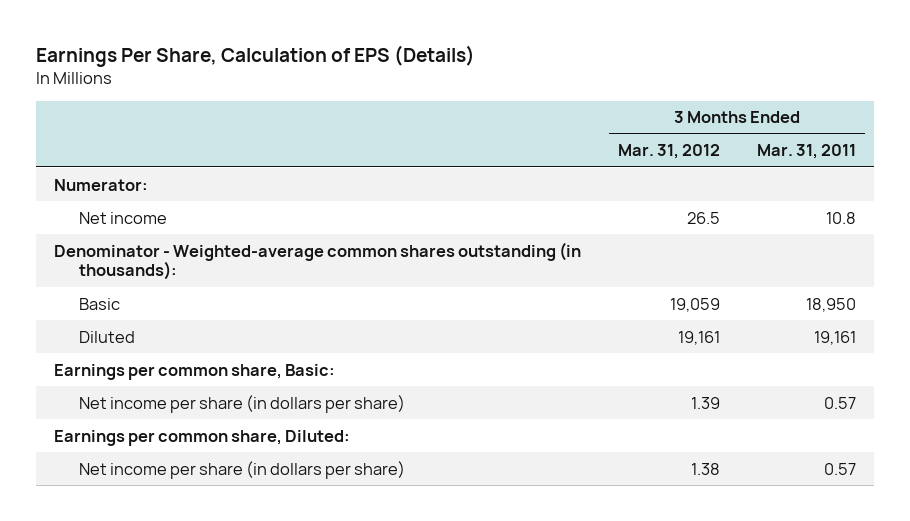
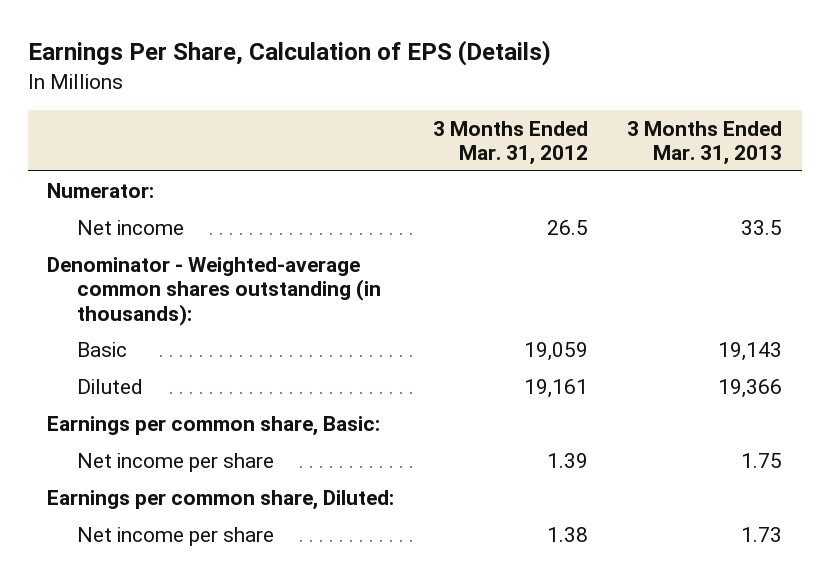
[756,144,856,160] Mar. 31, 2011 -> none
none -> [627,120,783,166] 3 Months Ended Mar. 31, 2013
[78,394,405,413] Net income per share (in dollars per share) -> [76,452,274,472] Net income per share
[78,460,405,479] Net income per share (in dollars per share) -> [76,526,274,546] Net income per share

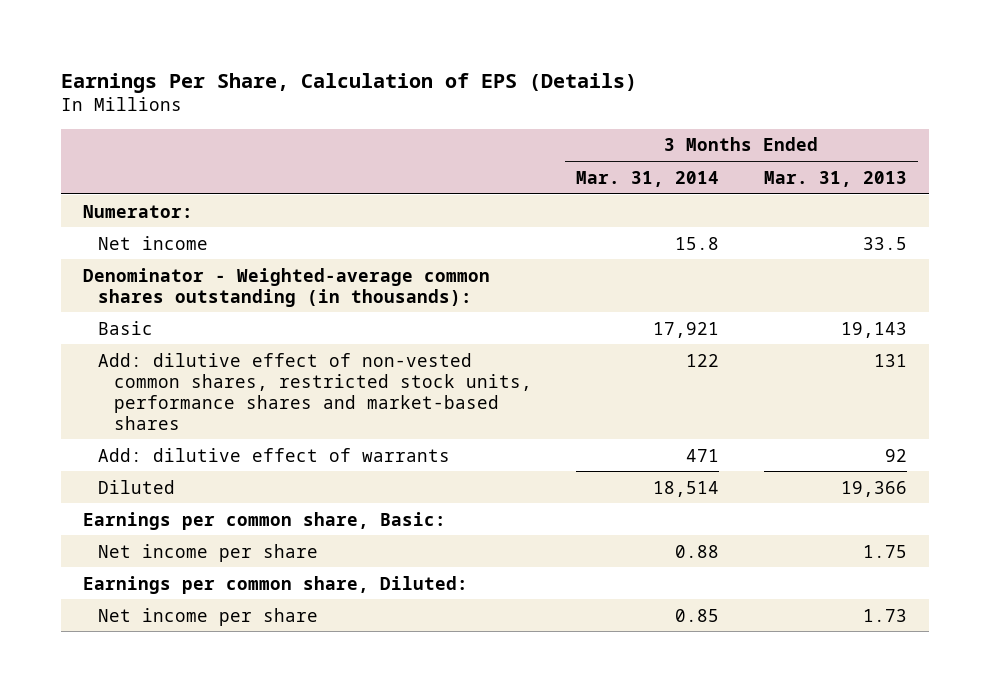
[433,120,589,166] 3 Months Ended Mar. 31, 2012 -> none
none -> [576,170,720,187] Mar. 31, 2014
none -> [98,352,532,430] Add: dilutive effect of non-vested common shares, restricted stock units, performance shares and market-based shares
none -> [98,447,451,462] Add: dilutive effect of warrants

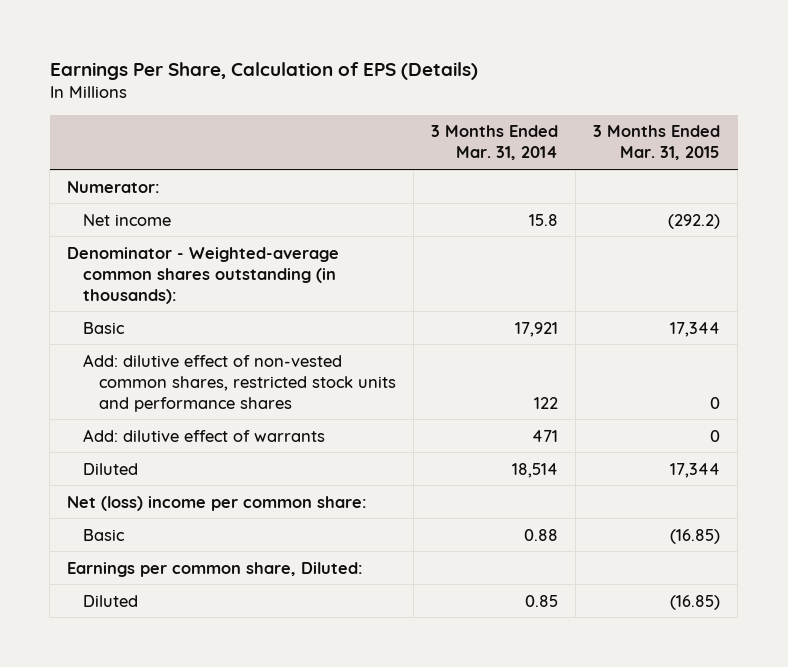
[763,170,907,187] Mar. 31, 2013 -> none
none -> [593,125,721,161] 3 Months Ended Mar. 31, 2015
[98,352,532,430] Add: dilutive effect of non-vested common shares, restricted stock units, performance shares and market-based shares -> [83,353,397,412] Add: dilutive effect of non-vested common shares, restricted stock units and performance shares
[83,511,447,530] Earnings per common share, Basic: -> [67,495,368,511] Net (loss) income per common share:
[98,543,319,562] Net income per share -> [83,528,126,541] Basic
[98,607,319,626] Net income per share -> [83,594,139,607] Diluted

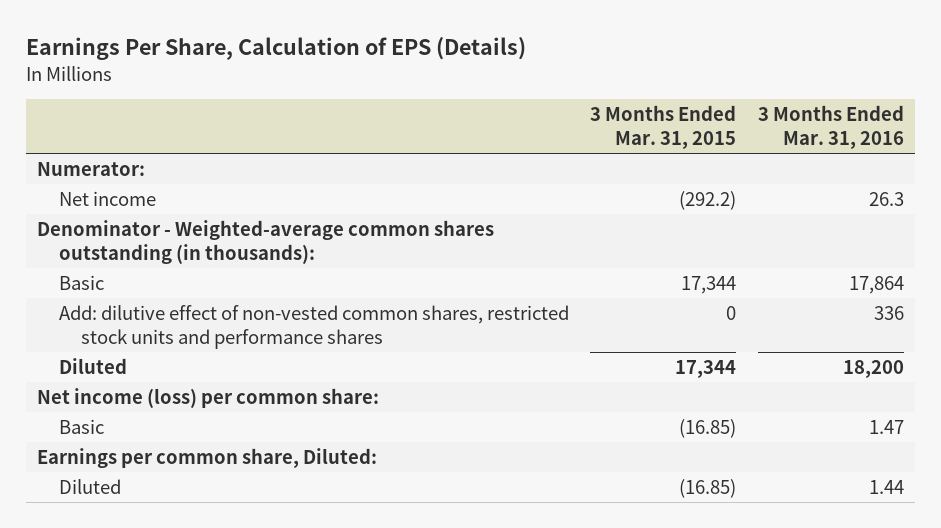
[431,125,559,161] 3 Months Ended Mar. 31, 2014 -> none
none -> [757,104,904,149] 3 Months Ended Mar. 31, 2016
[83,428,326,442] Add: dilutive effect of warrants -> none
[67,495,368,511] Net (loss) income per common share: -> [36,387,379,408] Net income (loss) per common share:

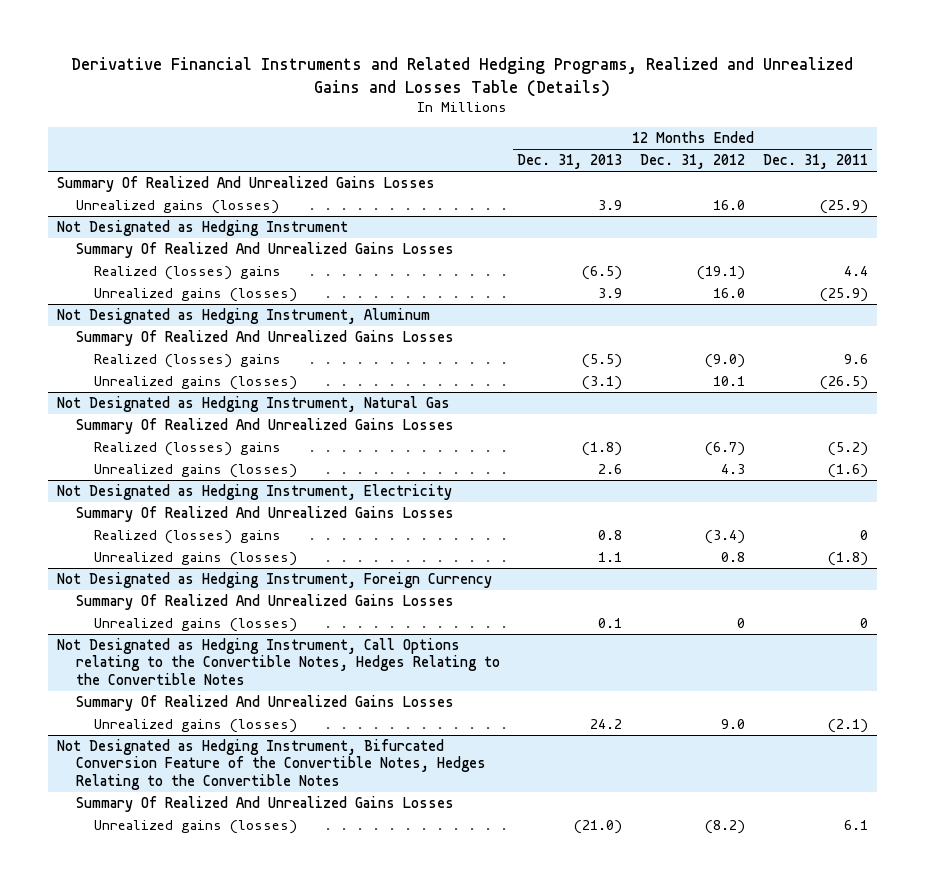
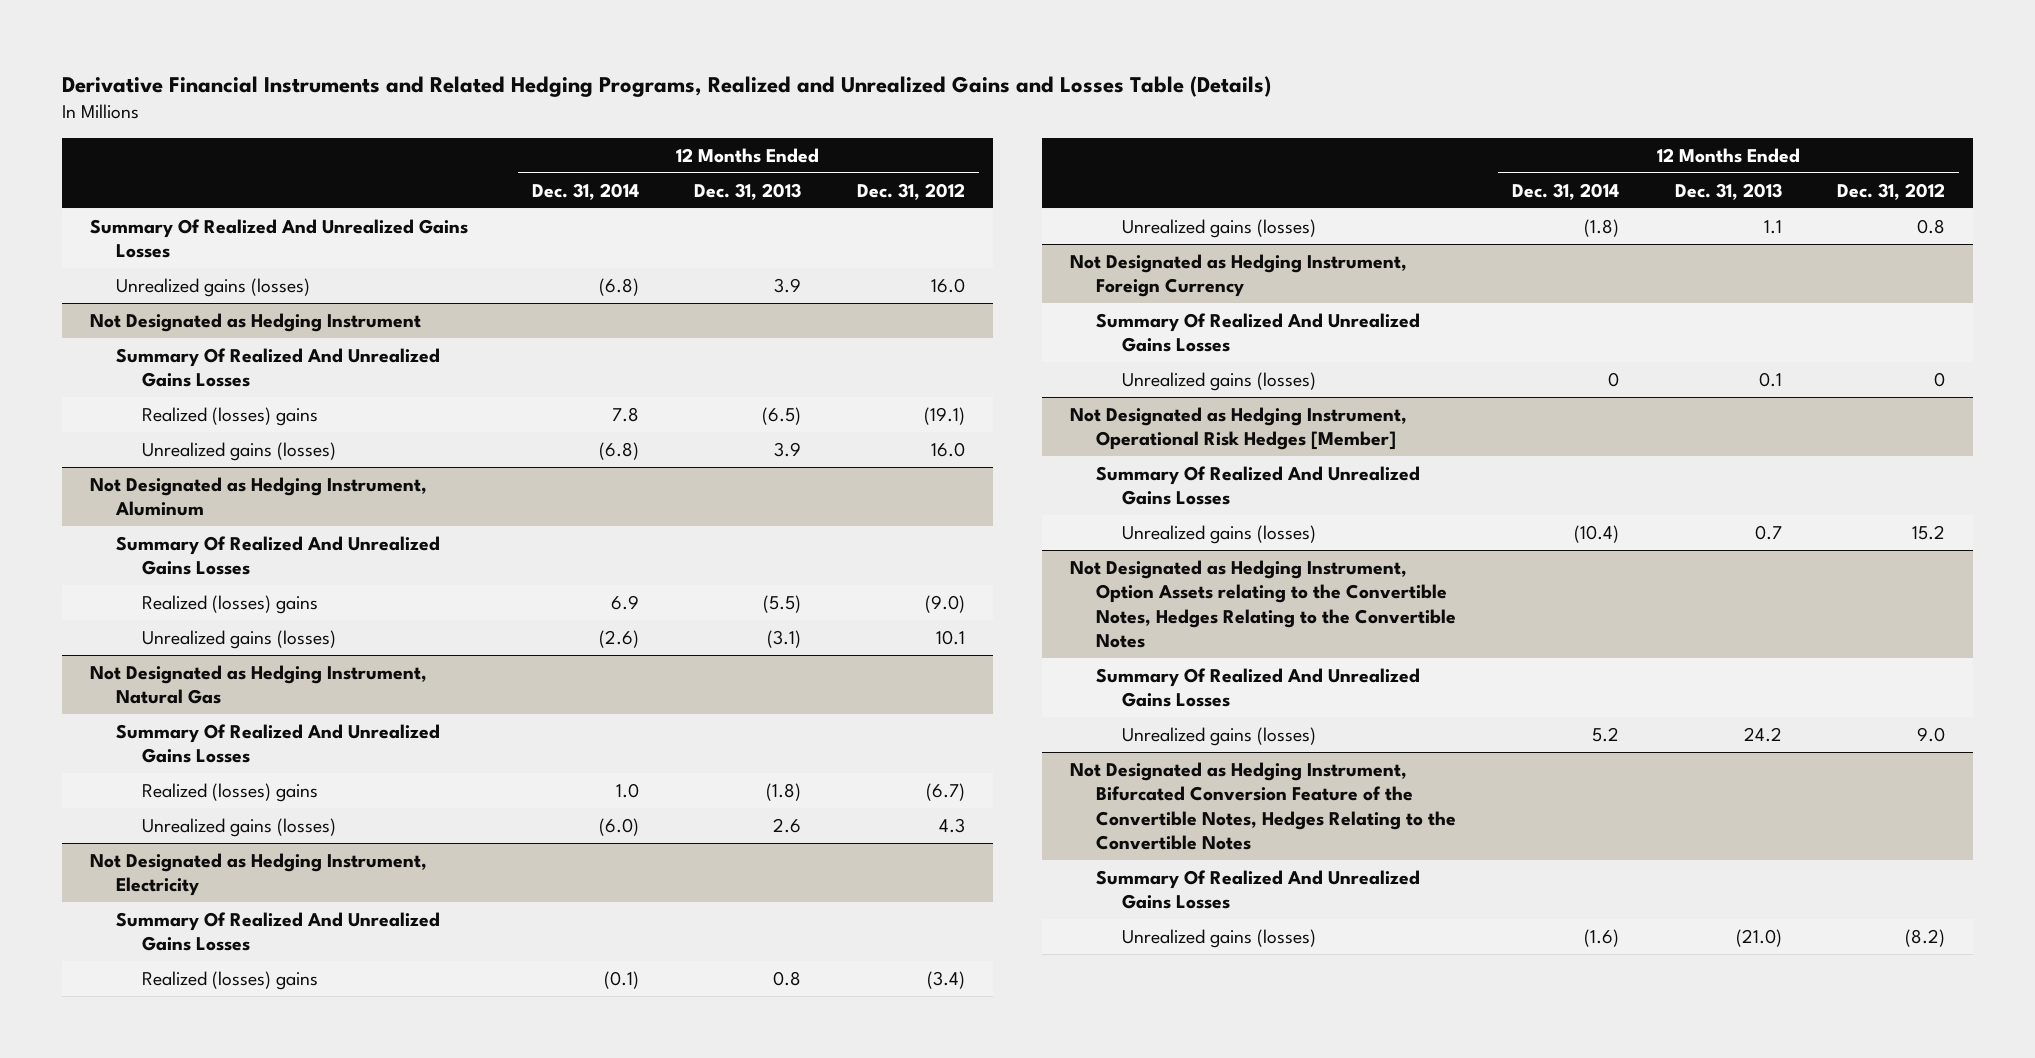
[762,154,868,170] Dec. 31, 2011 -> none
none -> [531,182,639,200] Dec. 31, 2014
[56,638,500,685] Not Designated as Hedging Instrument, Call Options relating to the Convertible Notes, Hedges Relating to the Convertible Notes -> none
none -> [1069,407,1407,451] Not Designated as Hedging Instrument, Operational Risk Hedges [Member]
none -> [1122,525,1317,545] Unrealized gains (losses)
none -> [1069,560,1456,648] Not Designated as Hedging Instrument, Option Assets relating to the Convertible Notes, Hedges Relating to the Convertible Notes
none -> [1095,668,1420,708] Summary Of Realized And Unrealized Gains Losses

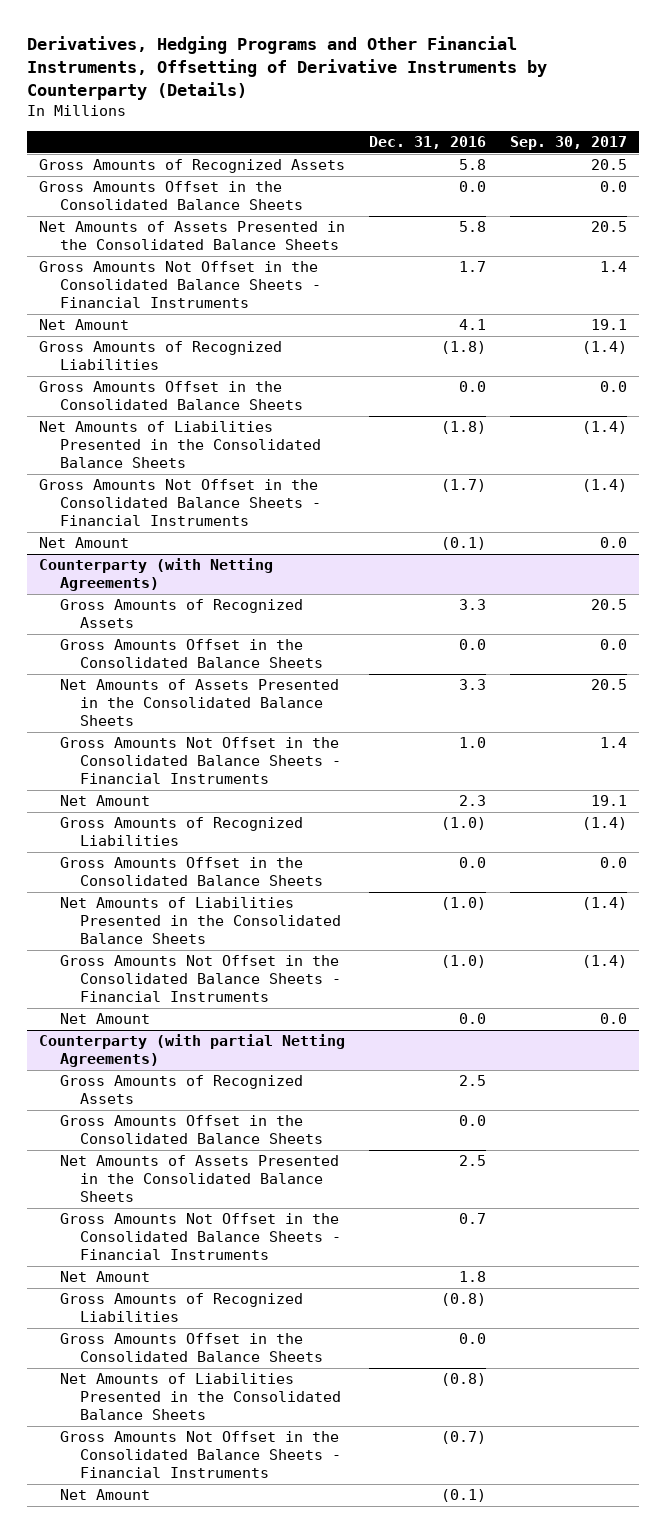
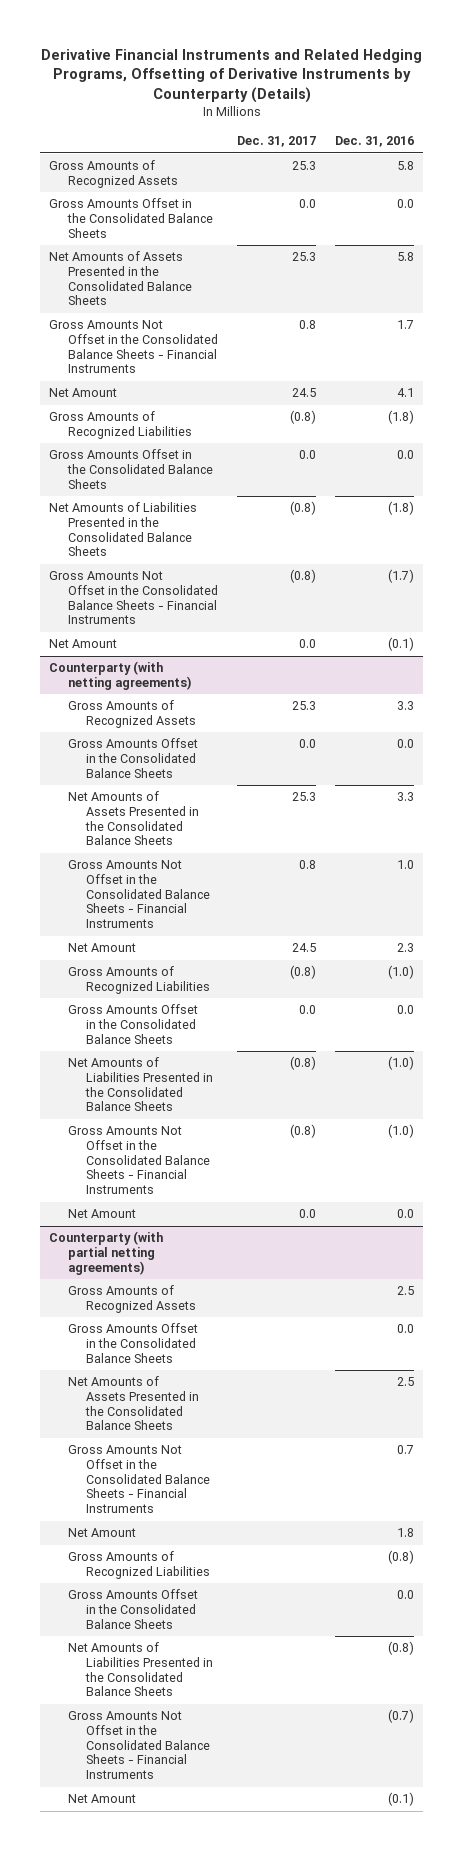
[27,36,548,101] Derivatives, Hedging Programs and Other Financial Instruments, Offsetting of Derivative Instruments by Counterparty (Details) -> [40,48,422,104] Derivative Financial Instruments and Related Hedging Programs, Offsetting of Derivative Instruments by Counterparty (Details)
[510,136,628,151] Sep. 30, 2017 -> none
none -> [236,136,316,148] Dec. 31, 2017
[39,558,274,592] Counterparty (with Netting Agreements) -> [49,661,192,691] Counterparty (with netting agreements)
[39,1034,346,1068] Counterparty (with partial Netting Agreements) -> [49,1231,164,1275] Counterparty (with partial netting agreements)

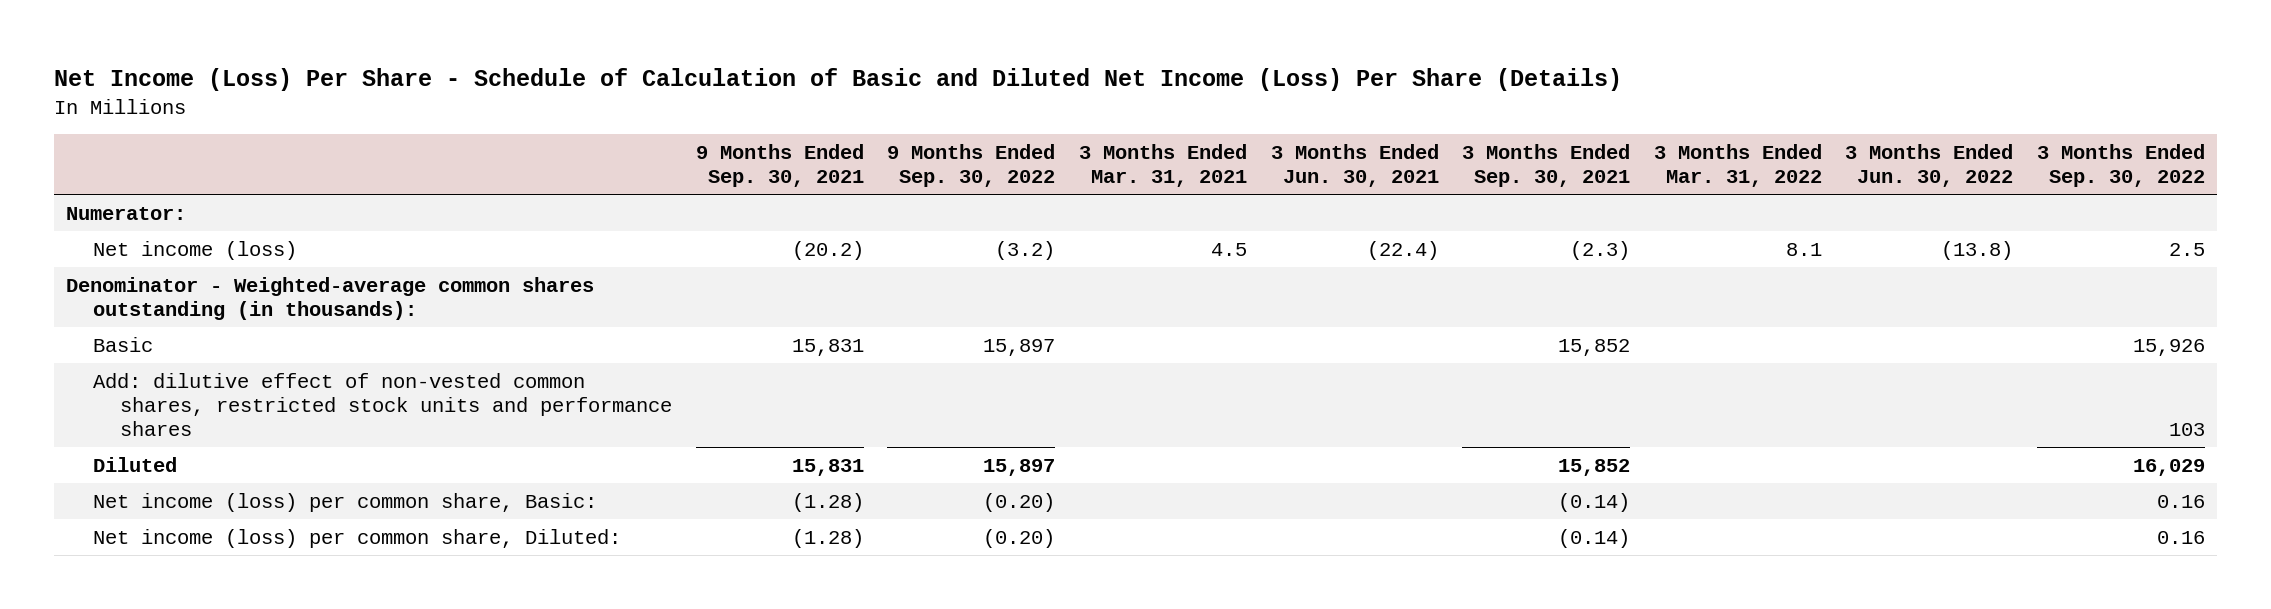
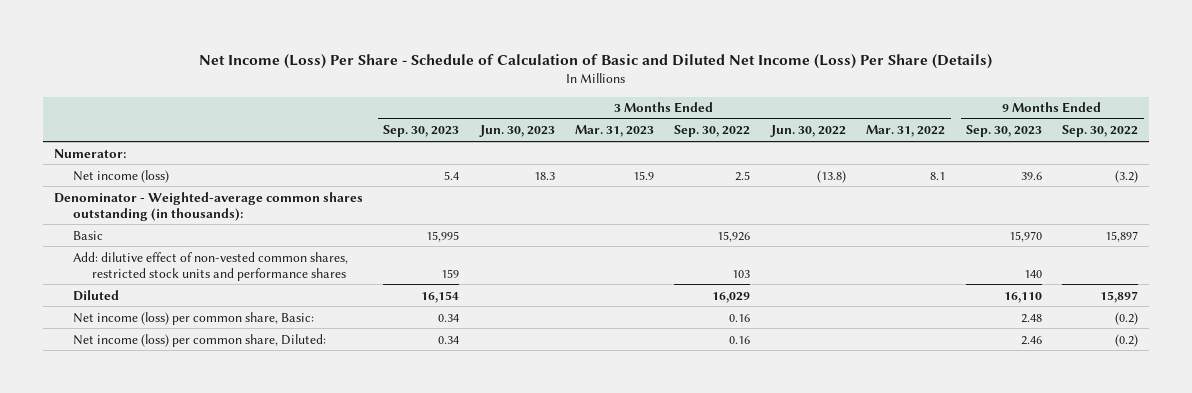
[695,143,864,187] 9 Months Ended Sep. 30, 2021 -> none
[1078,143,1247,187] 3 Months Ended Mar. 31, 2021 -> none
[1270,143,1439,187] 3 Months Ended Jun. 30, 2021 -> none
[1462,143,1631,187] 3 Months Ended Sep. 30, 2021 -> none
none -> [383,125,460,138] Sep. 30, 2023
none -> [478,125,555,138] Jun. 30, 2023
none -> [574,125,654,138] Mar. 31, 2023
none -> [965,125,1042,138] Sep. 30, 2023
[983,492,1056,512] (0.20) -> [1115,311,1139,325] (0.2)
[983,528,1056,548] (0.20) -> [1115,333,1139,347] (0.2)

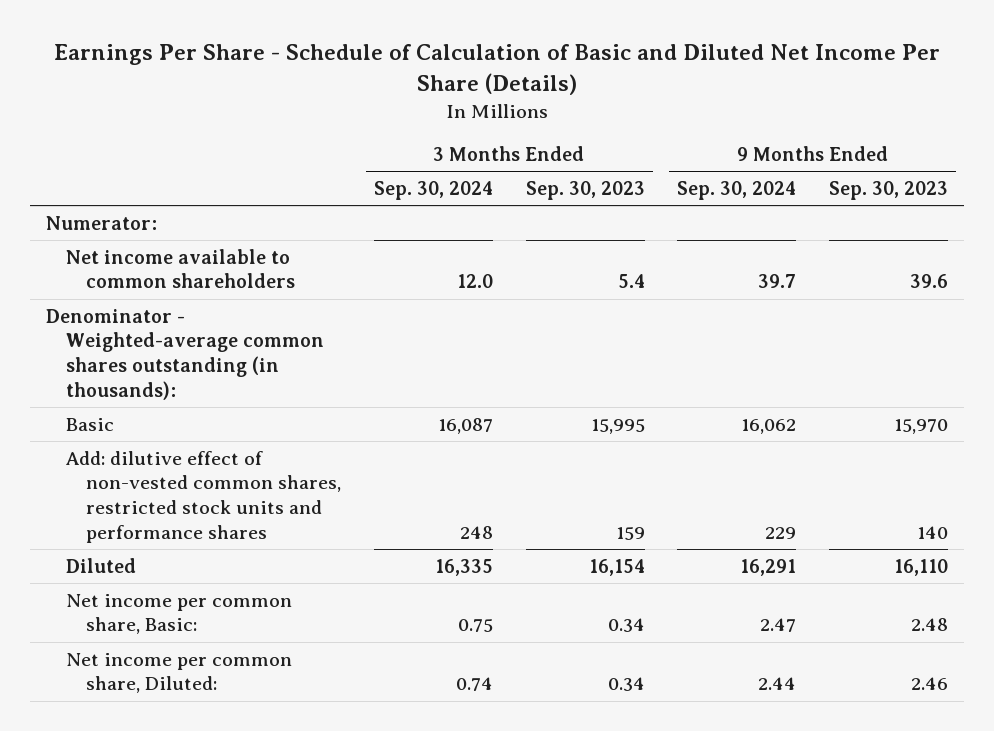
[198,53,992,69] Net Income (Loss) Per Share - Schedule of Calculation of Basic and Diluted Net Income (Loss) Per Share (Details) -> [53,44,940,95] Earnings Per Share - Schedule of Calculation of Basic and Diluted Net Income Per Share (Details)
[478,125,555,138] Jun. 30, 2023 -> none
[574,125,654,138] Mar. 31, 2023 -> none
[674,125,751,138] Sep. 30, 2022 -> none
[769,125,846,138] Jun. 30, 2022 -> none
[866,125,946,138] Mar. 31, 2022 -> none
[1062,125,1139,138] Sep. 30, 2022 -> none
none -> [374,180,494,200] Sep. 30, 2024
none -> [677,180,797,200] Sep. 30, 2024
[72,169,169,183] Net income (loss) -> [66,248,296,289] Net income available to common shareholders
[72,311,314,325] Net income (loss) per common share, Basic: -> [66,593,293,635] Net income per common share, Basic:
[72,333,326,347] Net income (loss) per common share, Diluted: -> [66,652,293,694] Net income per common share, Diluted:

